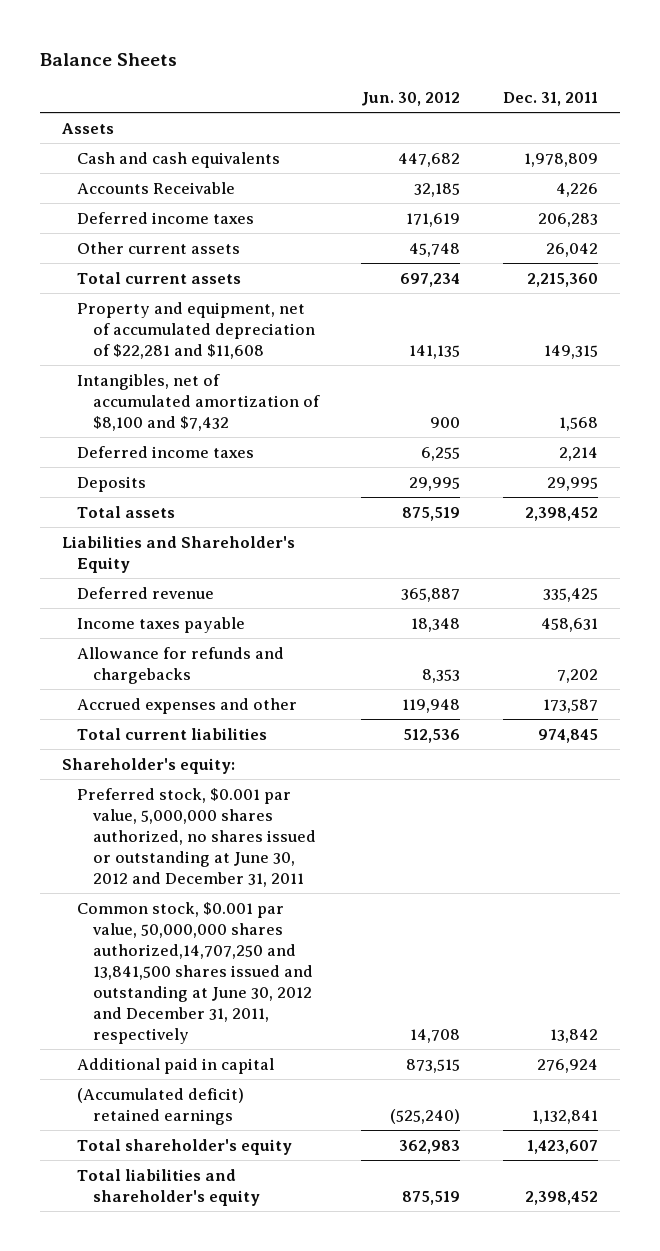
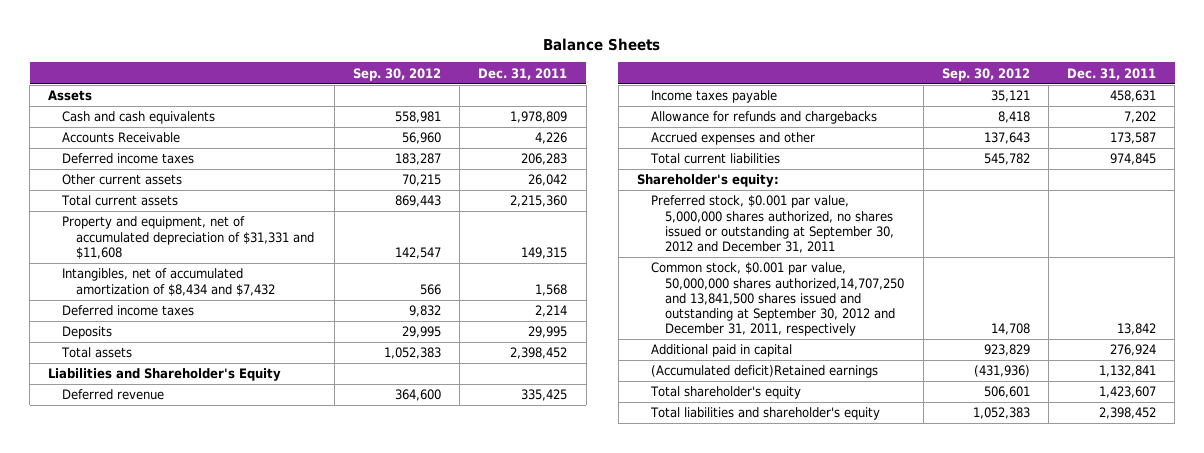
[361,91,461,106] Jun. 30, 2012 -> none
none -> [352,67,441,81] Sep. 30, 2012
[77,301,315,359] Property and equipment, net of accumulated depreciation of $22,281 and $11,608 -> [62,216,315,259] Property and equipment, net of accumulated depreciation of $31,331 and $11,608
[77,373,320,431] Intangibles, net of accumulated amortization of $8,100 and $7,432 -> [62,268,276,296] Intangibles, net of accumulated amortization of $8,434 and $7,432
[77,787,316,887] Preferred stock, $0.001 par value, 5,000,000 shares authorized, no shares issued or outstanding at June 30, 2012 and December 31, 2011 -> [651,195,895,253] Preferred stock, $0.001 par value, 5,000,000 shares authorized, no shares issued or outstanding at September 30, 2012 and December 31, 2011
[77,901,313,1044] Common stock, $0.001 par value, 50,000,000 shares authorized,14,707,250 and 13,841,500 shares issued and outstanding at June 30, 2012 and December 31, 2011, respectively -> [651,262,905,336] Common stock, $0.001 par value, 50,000,000 shares authorized,14,707,250 and 13,841,500 shares issued and outstanding at September 30, 2012 and December 31, 2011, respectively
[77,1087,245,1125] (Accumulated deficit) retained earnings -> [651,365,879,379] (Accumulated deficit)Retained earnings

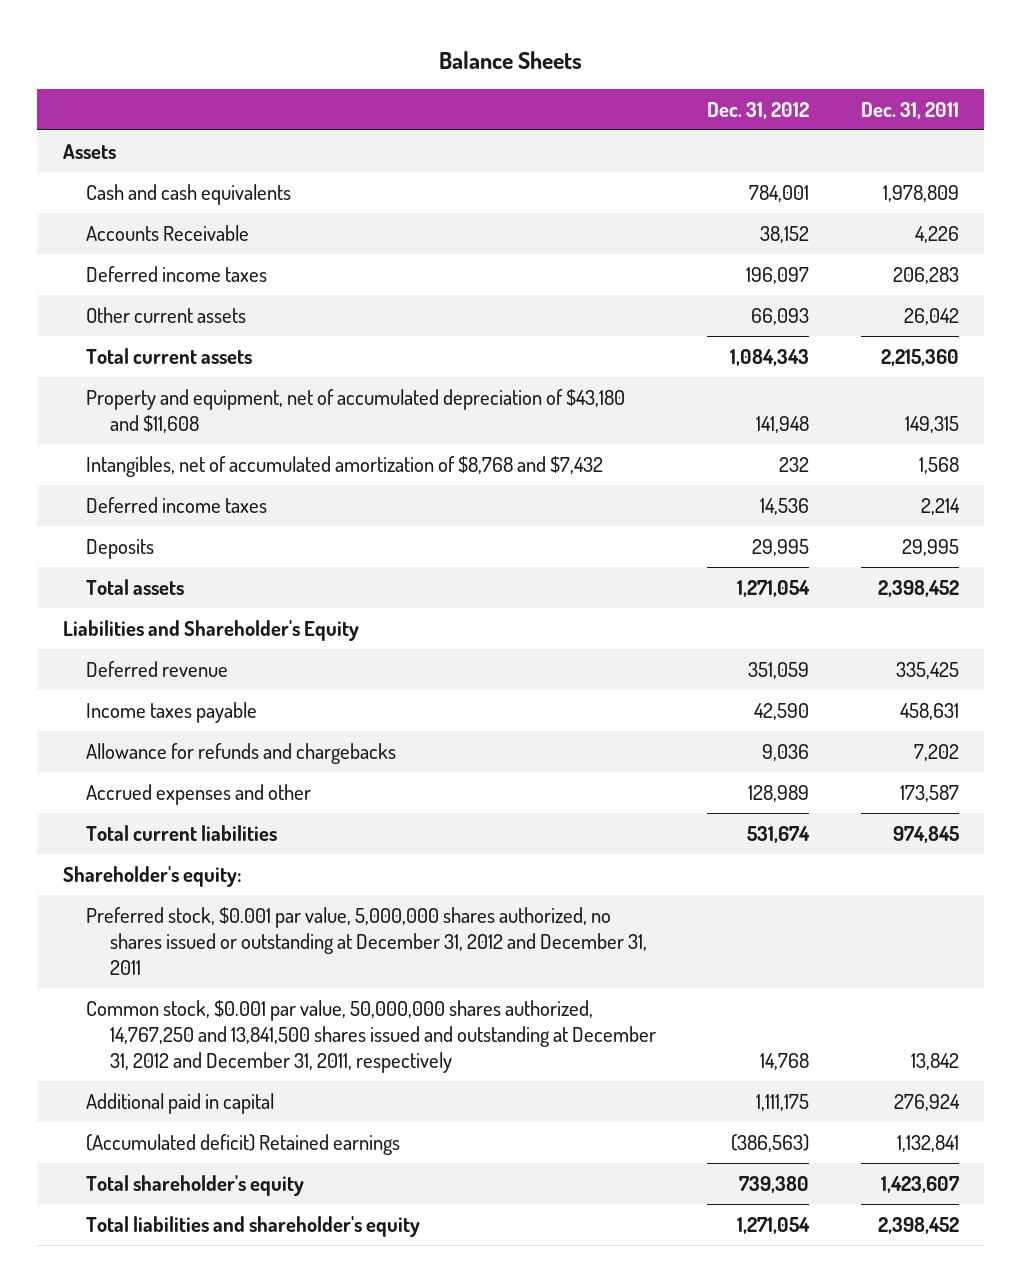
[352,67,441,81] Sep. 30, 2012 -> none
none -> [707,101,810,119] Dec. 31, 2012
[62,216,315,259] Property and equipment, net of accumulated depreciation of $31,331 and $11,608 -> [86,388,626,433] Property and equipment, net of accumulated depreciation of $43,180 and $11,608
[62,268,276,296] Intangibles, net of accumulated amortization of $8,434 and $7,432 -> [86,455,604,477] Intangibles, net of accumulated amortization of $8,768 and $7,432
[651,195,895,253] Preferred stock, $0.001 par value, 5,000,000 shares authorized, no shares issued or outstanding at September 30, 2012 and December 31, 2011 -> [86,906,648,975] Preferred stock, $0.001 par value, 5,000,000 shares authorized, no shares issued or outstanding at December 31, 2012 and December 31, 2011
[651,262,905,336] Common stock, $0.001 par value, 50,000,000 shares authorized,14,707,250 and 13,841,500 shares issued and outstanding at September 30, 2012 and December 31, 2011, respectively -> [86,999,657,1073] Common stock, $0.001 par value, 50,000,000 shares authorized, 14,767,250 and 13,841,500 shares issued and outstanding at December 31, 2012 and December 31, 2011, respectively
[651,365,879,379] (Accumulated deficit)Retained earnings -> [86,1133,401,1155] (Accumulated deficit) Retained earnings

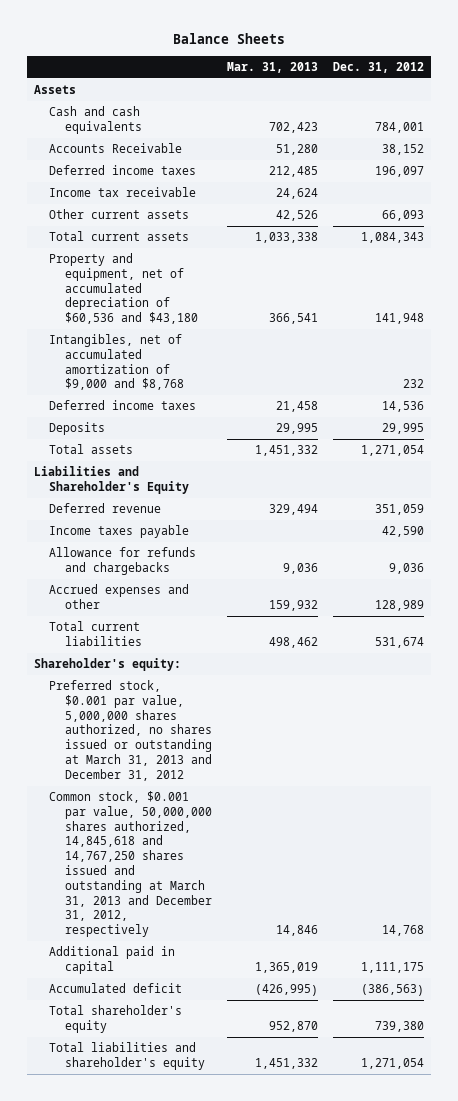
[860,101,959,119] Dec. 31, 2011 -> none
none -> [226,61,318,73] Mar. 31, 2013
none -> [49,187,197,198] Income tax receivable
[86,388,626,433] Property and equipment, net of accumulated depreciation of $43,180 and $11,608 -> [49,253,198,325] Property and equipment, net of accumulated depreciation of $60,536 and $43,180
[86,455,604,477] Intangibles, net of accumulated amortization of $8,768 and $7,432 -> [49,334,184,391] Intangibles, net of accumulated amortization of $9,000 and $8,768
[86,906,648,975] Preferred stock, $0.001 par value, 5,000,000 shares authorized, no shares issued or outstanding at December 31, 2012 and December 31, 2011 -> [49,680,212,781] Preferred stock, $0.001 par value, 5,000,000 shares authorized, no shares issued or outstanding at March 31, 2013 and December 31, 2012
[86,999,657,1073] Common stock, $0.001 par value, 50,000,000 shares authorized, 14,767,250 and 13,841,500 shares issued and outstanding at December 31, 2012 and December 31, 2011, respectively -> [49,791,212,938] Common stock, $0.001 par value, 50,000,000 shares authorized, 14,845,618 and 14,767,250 shares issued and outstanding at March 31, 2013 and December 31, 2012, respectively
[86,1133,401,1155] (Accumulated deficit) Retained earnings -> [49,983,183,994] Accumulated deficit

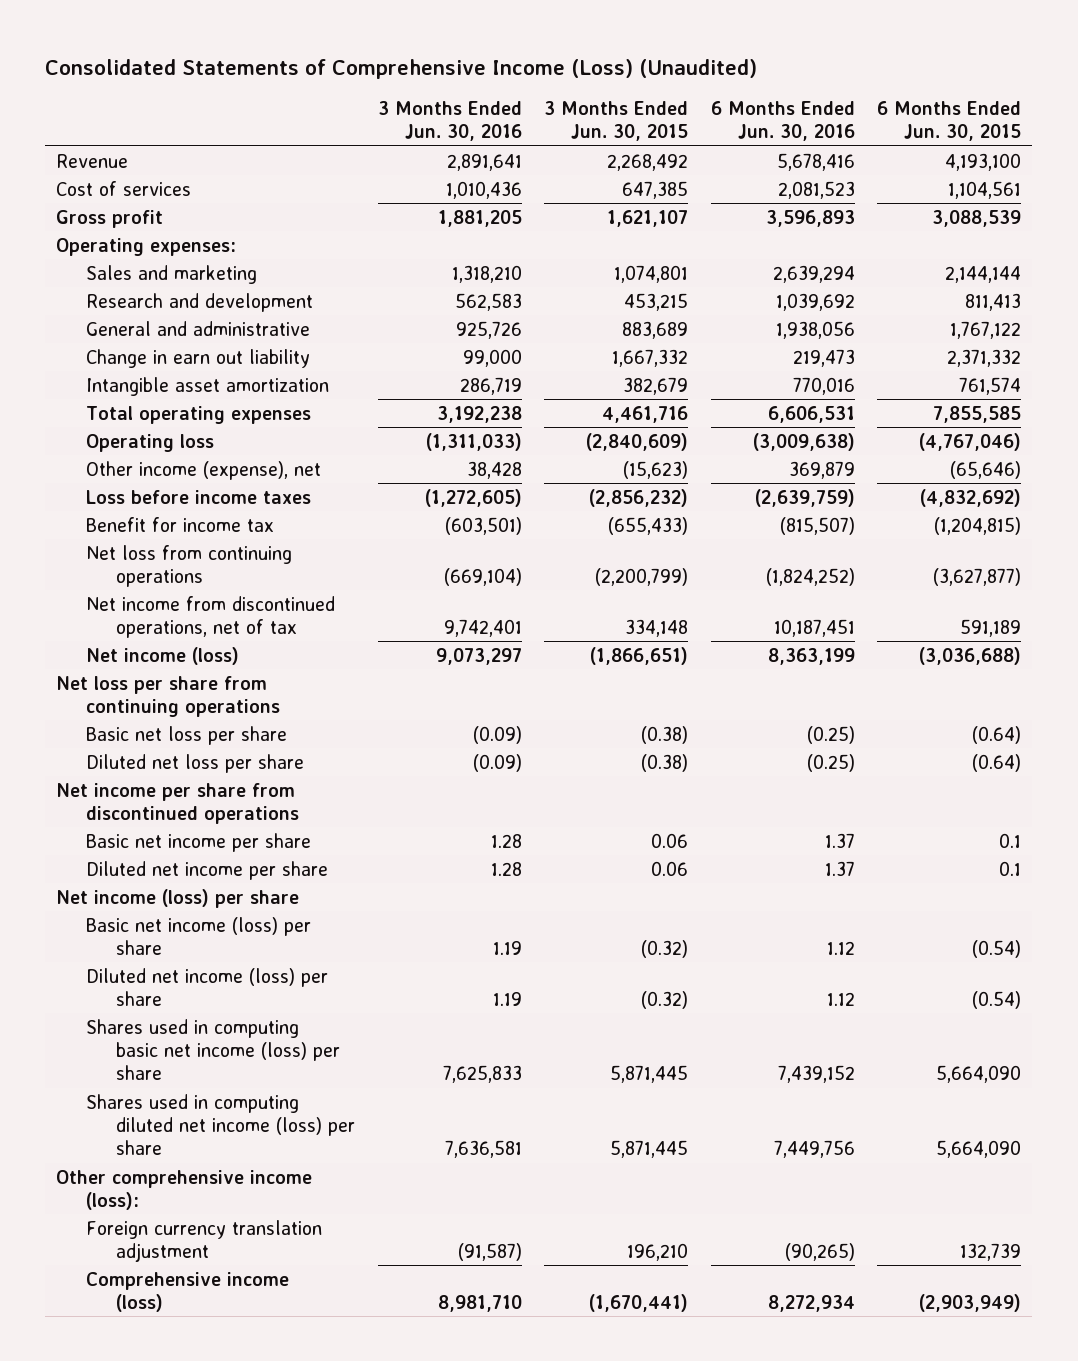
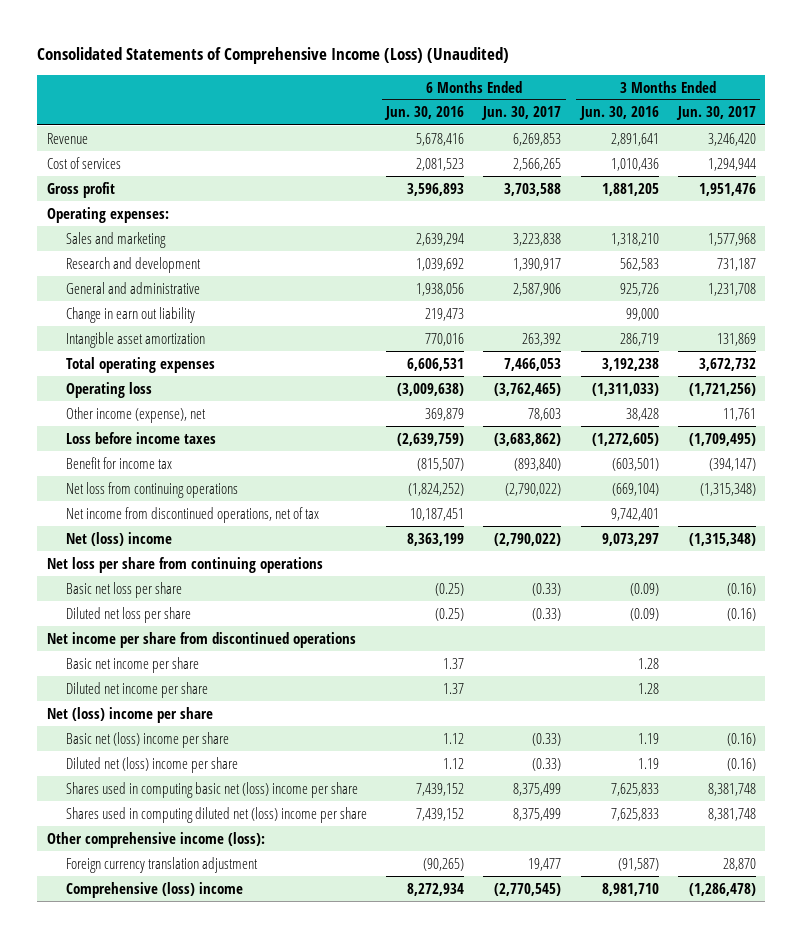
[544,101,689,142] 3 Months Ended Jun. 30, 2015 -> none
[877,101,1022,142] 6 Months Ended Jun. 30, 2015 -> none
none -> [481,106,562,121] Jun. 30, 2017
none -> [675,106,756,121] Jun. 30, 2017
[86,646,240,665] Net income (loss) -> [66,531,173,546] Net (loss) income
[56,888,300,908] Net income (loss) per share -> [46,706,213,723] Net (loss) income per share
[86,916,312,955] Basic net income (loss) per share -> [66,731,230,748] Basic net (loss) income per share
[86,967,329,1006] Diluted net income (loss) per share -> [66,756,239,773] Diluted net (loss) income per share
[86,1018,341,1080] Shares used in computing basic net income (loss) per share -> [66,781,359,798] Shares used in computing basic net (loss) income per share
[86,1093,356,1155] Shares used in computing diluted net income (loss) per share -> [66,806,368,823] Shares used in computing diluted net (loss) income per share
[444,1139,522,1158] 7,636,581 -> [610,807,659,821] 7,625,833
[773,1139,855,1158] 7,449,756 -> [416,807,465,821] 7,439,152
[86,1271,290,1312] Comprehensive income (loss) -> [66,881,244,898] Comprehensive (loss) income

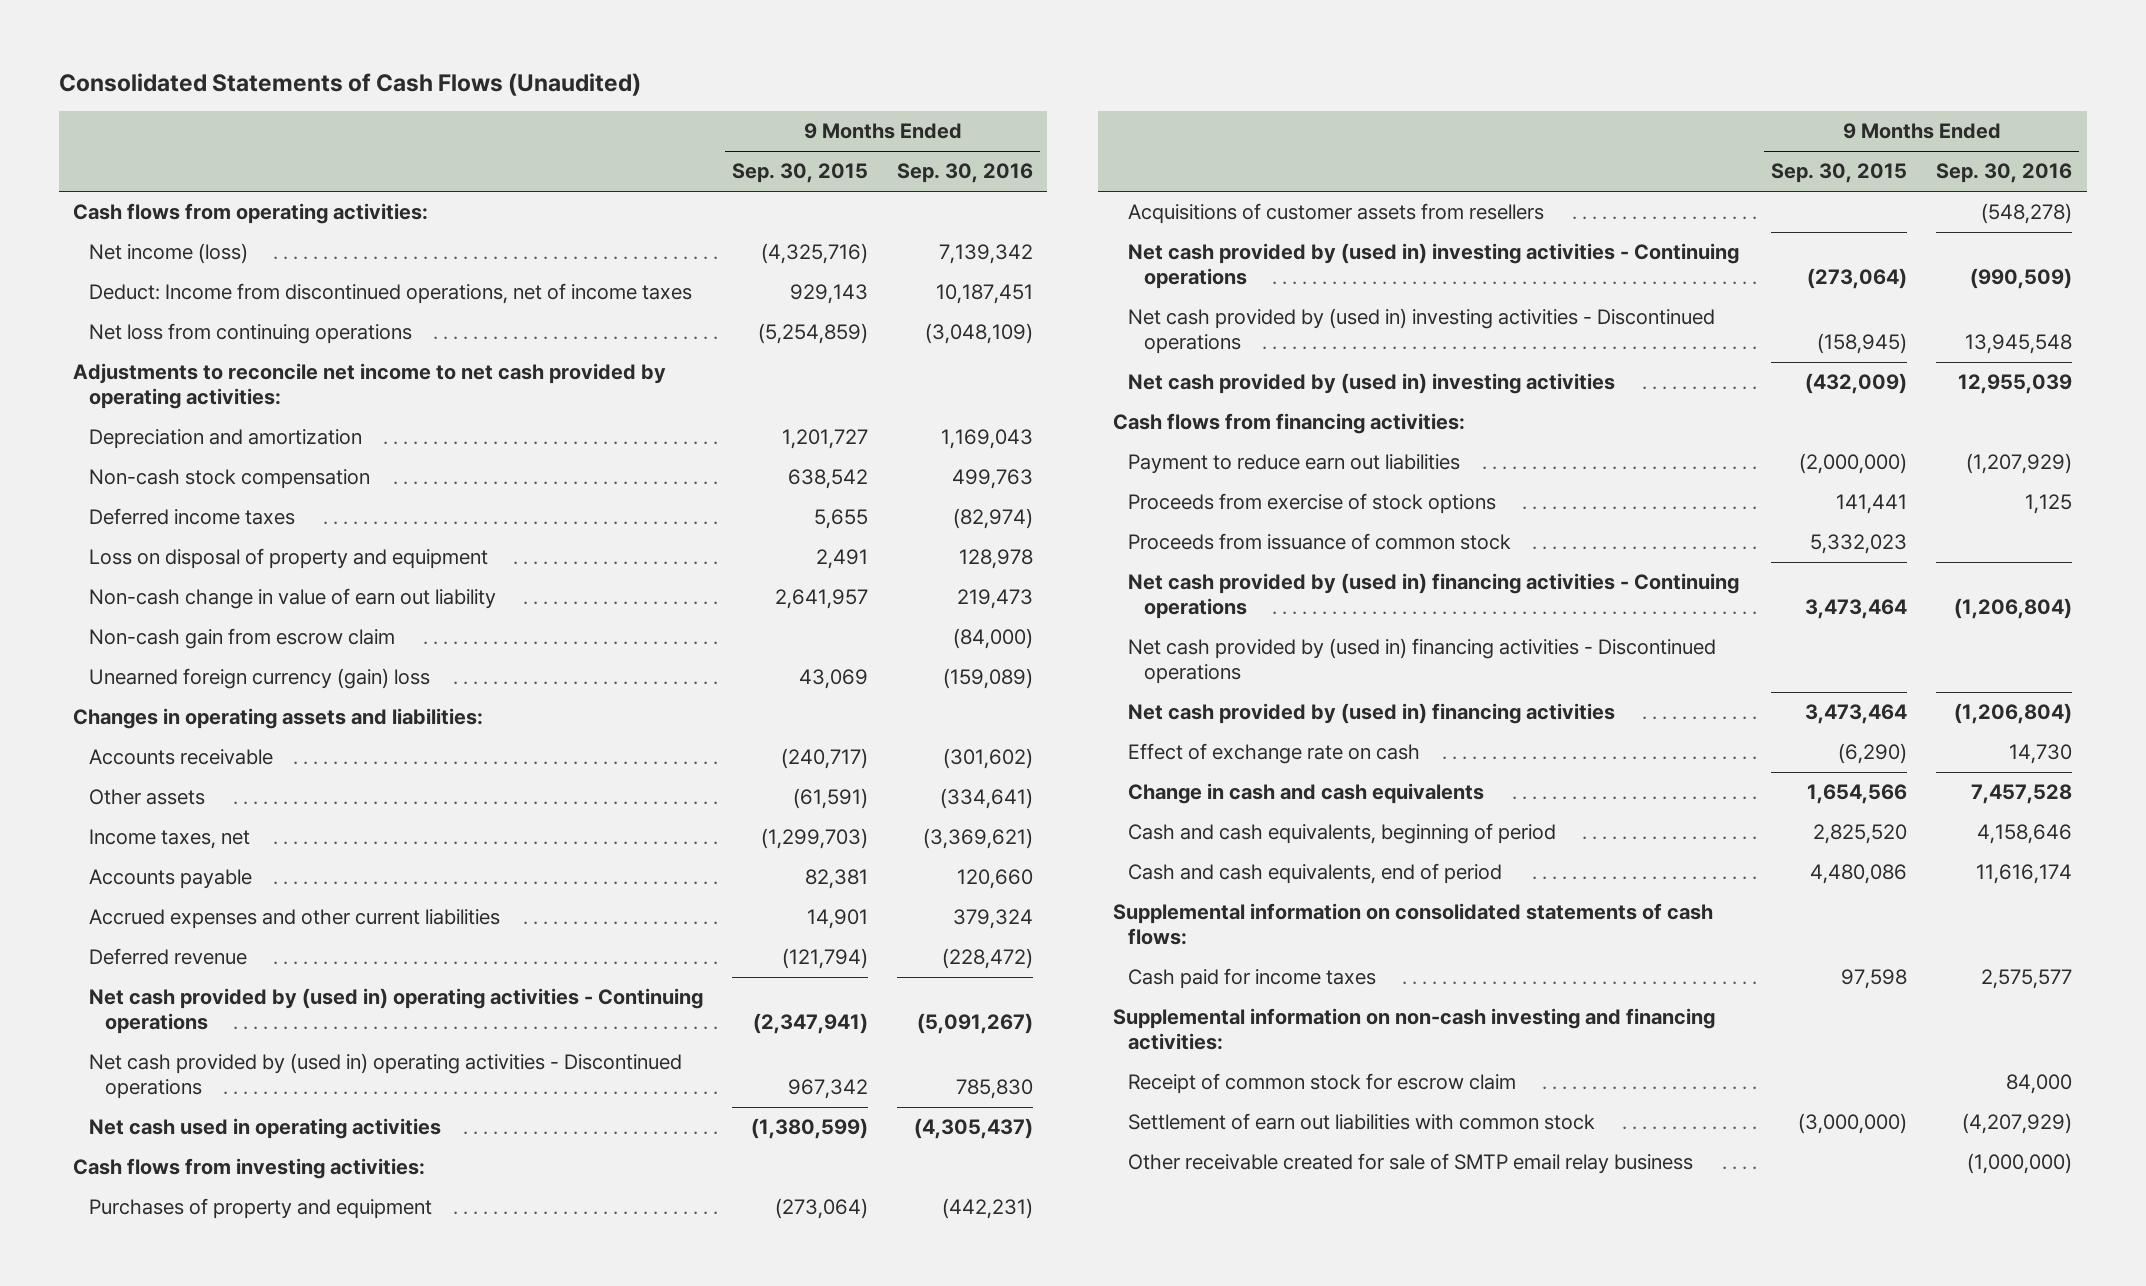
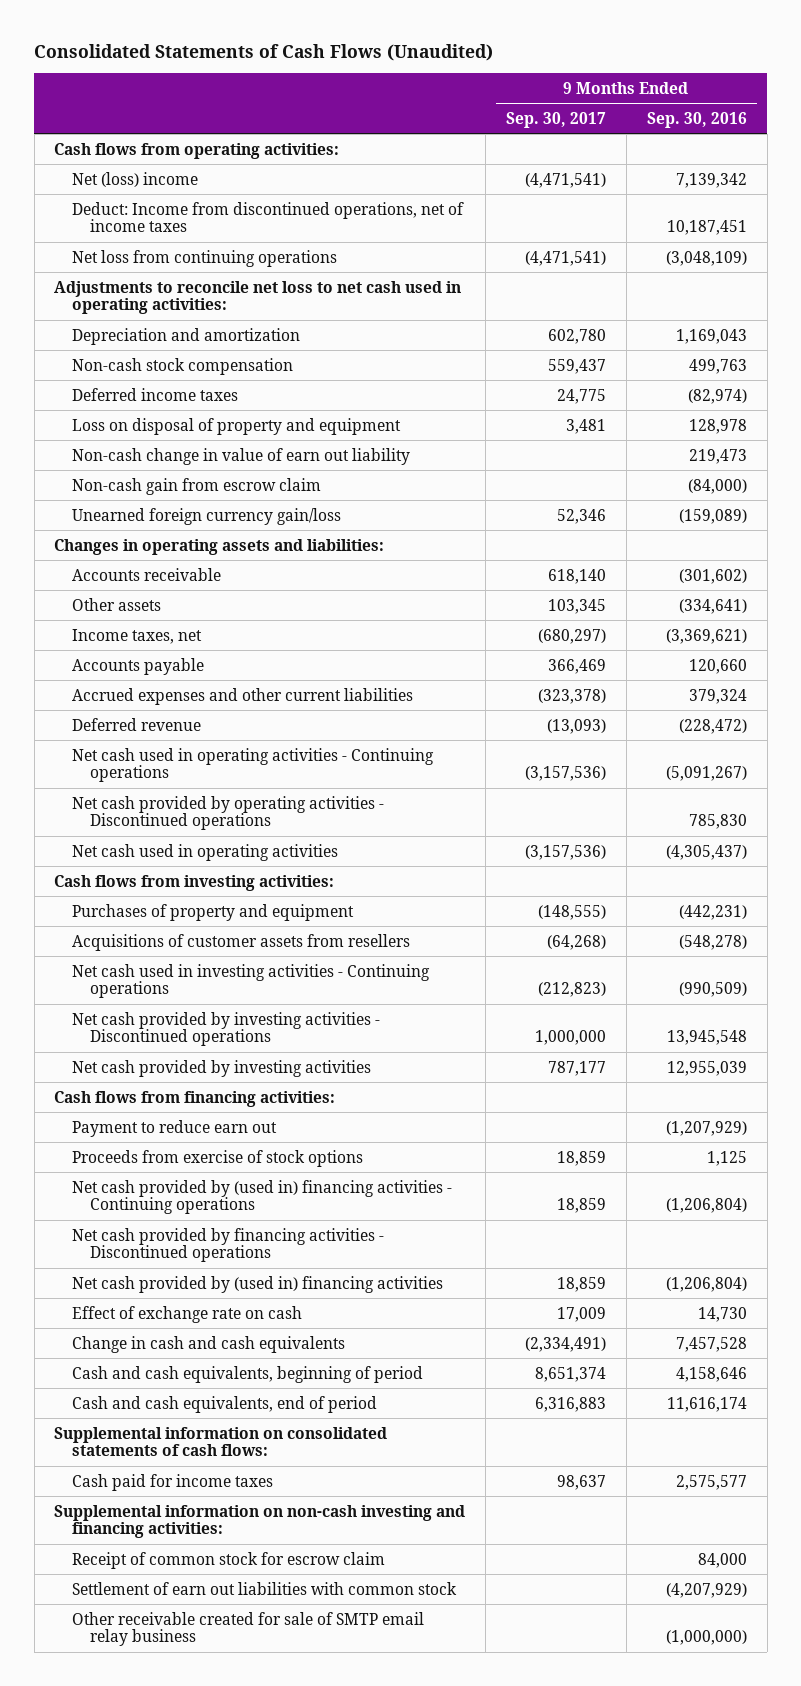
[732,163,869,184] Sep. 30, 2015 -> none
none -> [506,111,607,128] Sep. 30, 2017
[89,243,249,265] Net income (loss) -> [72,171,199,187] Net (loss) income
[73,363,667,410] Adjustments to reconcile net income to net cash provided by operating activities: -> [54,280,462,315] Adjustments to reconcile net loss to net cash used in operating activities:
[89,668,431,690] Unearned foreign currency (gain) loss -> [72,507,342,525] Unearned foreign currency gain/loss
[89,988,704,1035] Net cash provided by (used in) operating activities - Continuing operations -> [72,747,435,783] Net cash used in operating activities - Continuing operations
[89,1053,683,1100] Net cash provided by (used in) operating activities - Discontinued operations -> [72,795,385,831] Net cash provided by operating activities - Discontinued operations
[1128,243,1740,290] Net cash provided by (used in) investing activities - Continuing operations -> [72,963,431,999] Net cash used in investing activities - Continuing operations
[1128,308,1716,355] Net cash provided by (used in) investing activities - Discontinued operations -> [72,1011,381,1047] Net cash provided by investing activities - Discontinued operations
[1128,373,1616,395] Net cash provided by (used in) investing activities -> [72,1059,372,1077] Net cash provided by investing activities
[1128,454,1461,475] Payment to reduce earn out liabilities -> [72,1119,278,1137] Payment to reduce earn out
[1128,533,1512,551] Proceeds from issuance of common stock -> none
[1128,638,1717,685] Net cash provided by (used in) financing activities - Discontinued operations -> [72,1227,385,1263] Net cash provided by financing activities - Discontinued operations

